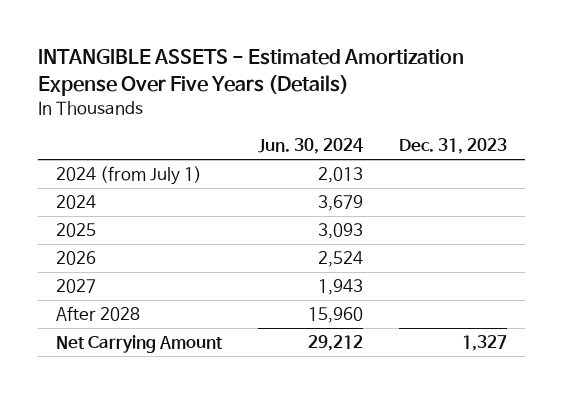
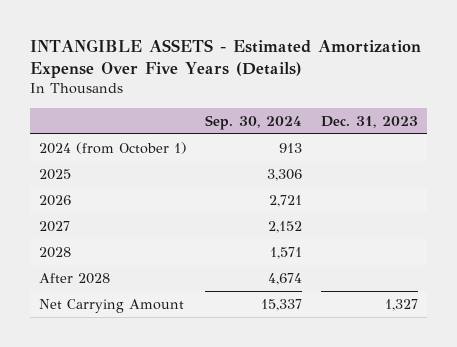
[257,138,363,155] Jun. 30, 2024 -> none
none -> [205,114,303,130] Sep. 30, 2024
[55,195,96,210] 2024 -> none
[55,166,202,186] 2024 (from July 1) -> [39,142,188,155] 2024 (from October 1)
none -> [39,247,72,259] 2028

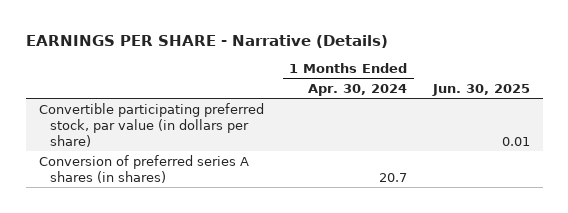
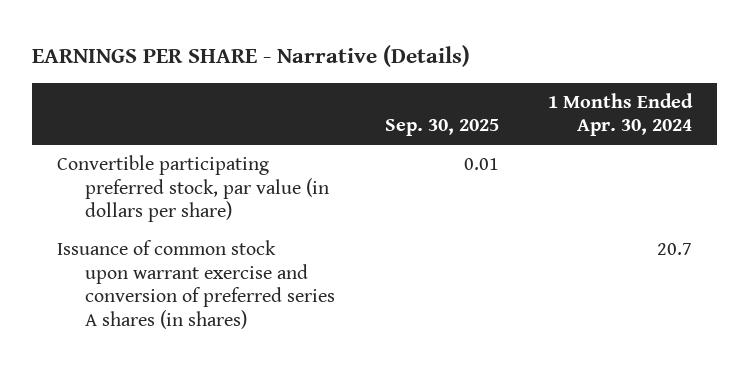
[431,84,530,97] Jun. 30, 2025 -> none
none -> [384,119,499,137] Sep. 30, 2025
[38,154,249,183] Conversion of preferred series A shares (in shares) -> [57,240,336,329] Issuance of common stock upon warrant exercise and conversion of preferred series A shares (in shares)

